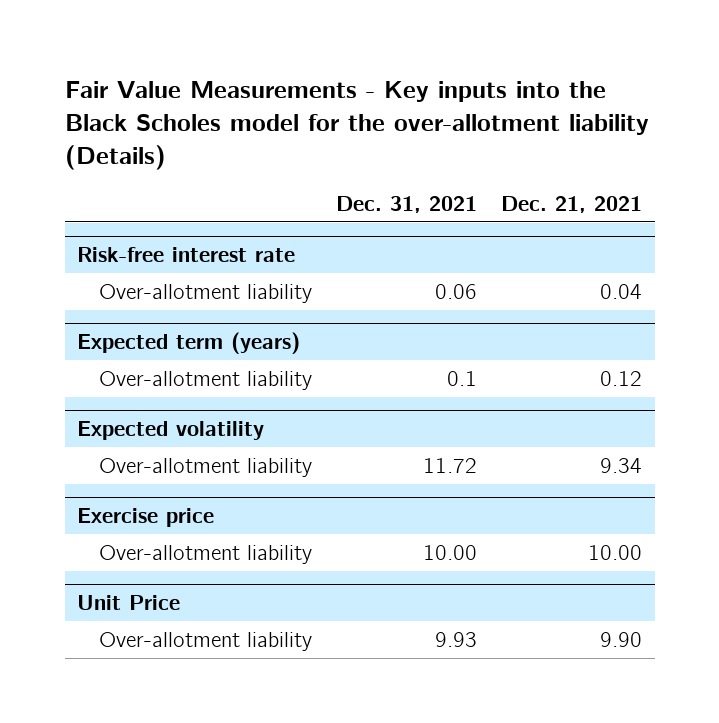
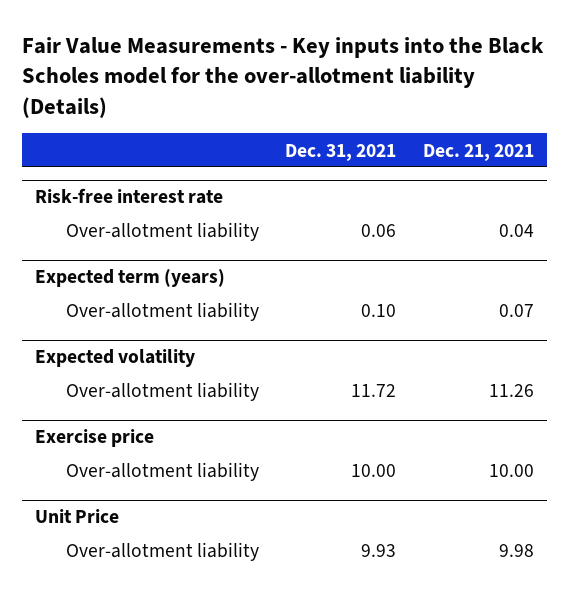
[446,370,477,386] 0.1 -> [361,304,397,318] 0.10
[600,370,643,386] 0.12 -> [498,304,534,318] 0.07
[600,457,643,473] 9.34 -> [488,384,534,398] 11.26
[600,631,643,647] 9.90 -> [498,544,534,558] 9.98

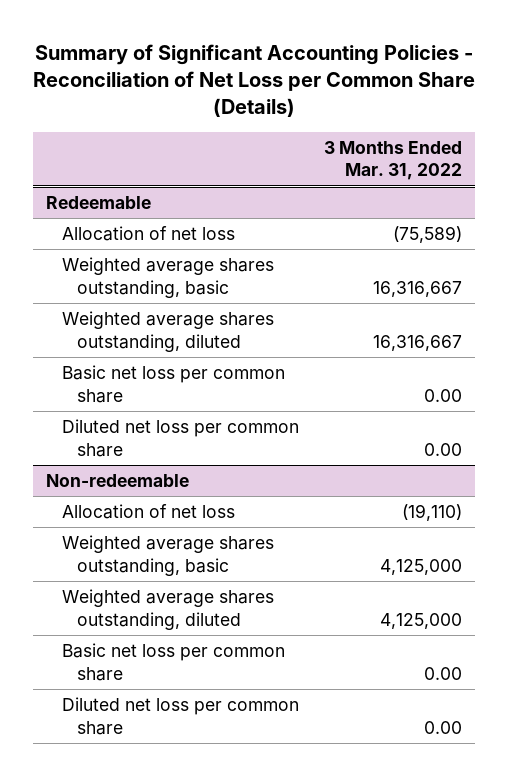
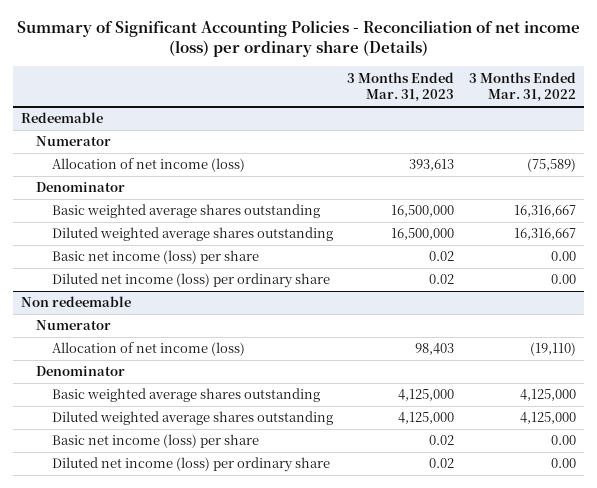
[33,44,476,118] Summary of Significant Accounting Policies - Reconciliation of Net Loss per Common Share (Details) -> [16,20,580,58] Summary of Significant Accounting Policies - Reconciliation of net income (loss) per ordinary share (Details)
none -> [347,71,455,103] 3 Months Ended Mar. 31, 2023
none -> [36,136,112,147] Numerator
[61,226,235,242] Allocation of net loss -> [51,158,245,173] Allocation of net income (loss)
none -> [36,182,126,193] Denominator
[61,257,274,298] Weighted average shares outstanding, basic -> [51,204,320,219] Basic weighted average shares outstanding
[61,311,274,352] Weighted average shares outstanding, diluted -> [51,227,333,242] Diluted weighted average shares outstanding
[61,365,285,403] Basic net loss per common share -> [51,250,259,265] Basic net income (loss) per share
[61,419,299,457] Diluted net loss per common share -> [51,273,330,289] Diluted net income (loss) per ordinary share
[45,474,189,488] Non-redeemable -> [20,296,131,308] Non redeemable
none -> [36,320,112,331] Numerator
[61,504,235,520] Allocation of net loss -> [51,342,245,357] Allocation of net income (loss)
none -> [36,366,126,377] Denominator
[61,535,274,576] Weighted average shares outstanding, basic -> [51,388,320,403] Basic weighted average shares outstanding
[61,589,274,630] Weighted average shares outstanding, diluted -> [51,411,333,426] Diluted weighted average shares outstanding
[61,643,285,681] Basic net loss per common share -> [51,434,259,449] Basic net income (loss) per share
[61,697,299,735] Diluted net loss per common share -> [51,457,330,473] Diluted net income (loss) per ordinary share

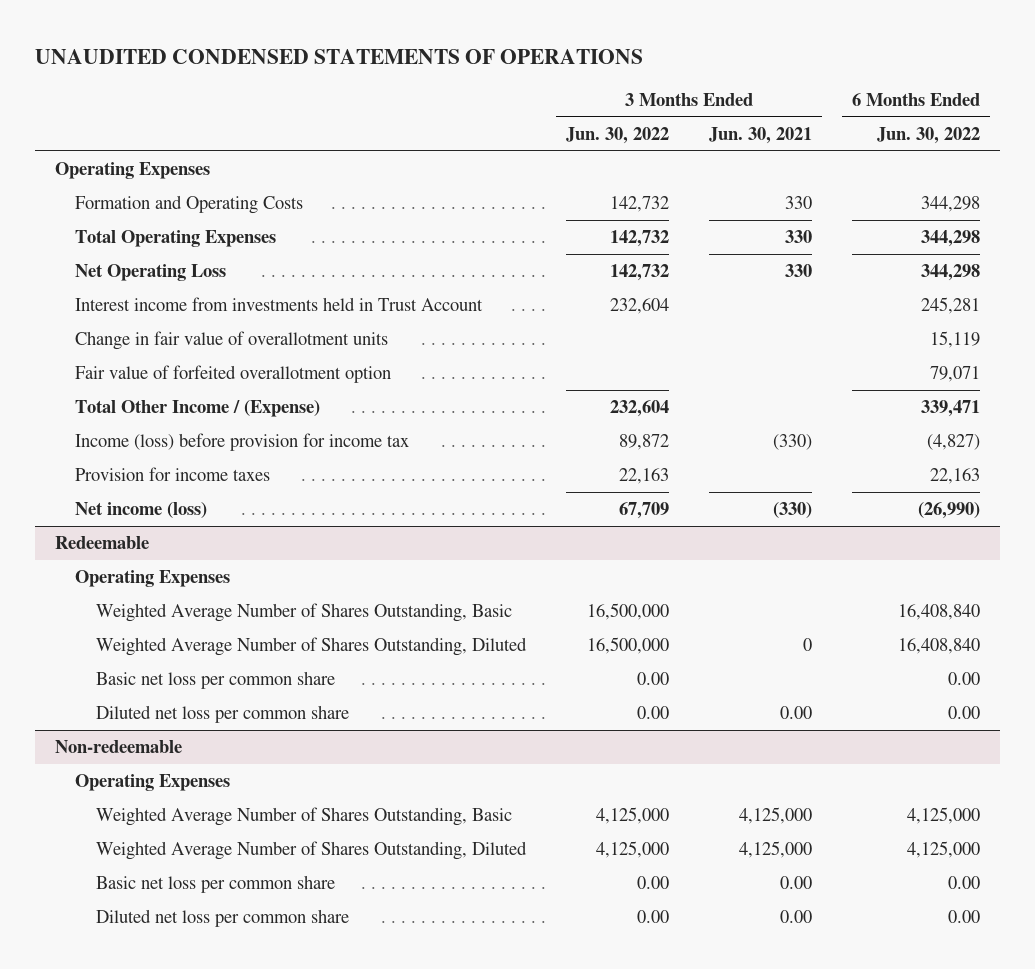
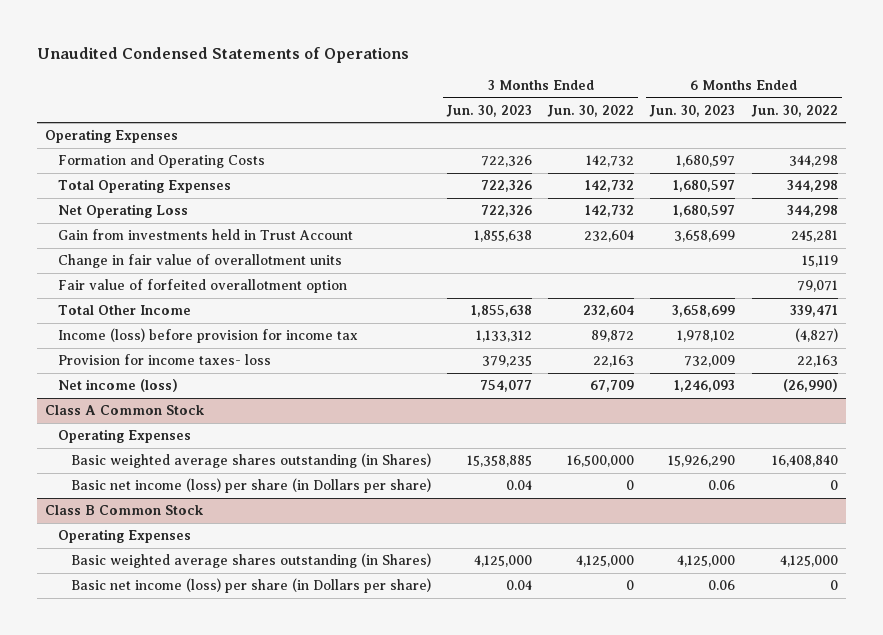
[34,48,643,64] UNAUDITED CONDENSED STATEMENTS OF OPERATIONS -> [37,47,410,64] Unaudited Condensed Statements of Operations
[708,126,812,144] Jun. 30, 2021 -> none
none -> [446,104,533,117] Jun. 30, 2023
none -> [649,104,736,117] Jun. 30, 2023
[75,297,484,312] Interest income from investments held in Trust Account -> [58,229,354,241] Gain from investments held in Trust Account
[75,400,321,418] Total Other Income / (Expense) -> [58,305,192,316] Total Other Income
[75,467,271,482] Provision for income taxes -> [58,354,272,366] Provision for income taxes- loss
[54,536,149,550] Redeemable -> none
none -> [45,405,206,416] Class A Common Stock
[96,637,528,657] Weighted Average Number of Shares Outstanding, Diluted -> none
[96,705,350,724] Diluted net loss per common share -> none
[54,740,182,754] Non-redeemable -> none
[96,603,513,623] Weighted Average Number of Shares Outstanding, Basic -> [71,453,432,469] Basic weighted average shares outstanding (in Shares)
[96,671,336,690] Basic net loss per common share -> [71,478,432,494] Basic net income (loss) per share (in Dollars per share)
[637,672,670,686] 0.00 -> [626,480,635,491] 0
[947,672,980,686] 0.00 -> [829,480,838,491] 0
none -> [45,505,205,516] Class B Common Stock
[96,841,528,861] Weighted Average Number of Shares Outstanding, Diluted -> none
[96,909,350,928] Diluted net loss per common share -> none
[96,807,513,827] Weighted Average Number of Shares Outstanding, Basic -> [71,553,432,569] Basic weighted average shares outstanding (in Shares)
[96,875,336,894] Basic net loss per common share -> [71,578,432,594] Basic net income (loss) per share (in Dollars per share)
[637,876,670,890] 0.00 -> [626,580,635,591] 0
[947,876,980,890] 0.00 -> [829,580,838,591] 0

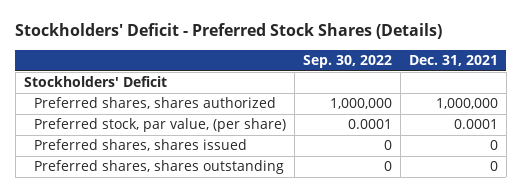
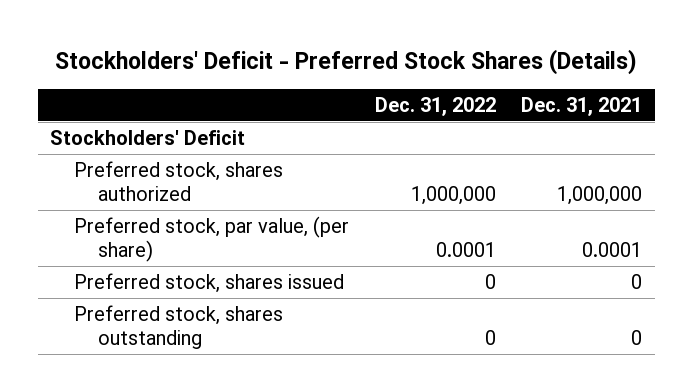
[302,55,392,69] Sep. 30, 2022 -> none
none -> [374,96,496,116] Dec. 31, 2022
[34,97,277,110] Preferred shares, shares authorized -> [74,161,284,201] Preferred stock, shares authorized
[34,139,248,152] Preferred shares, shares issued -> [74,273,345,294] Preferred stock, shares issued
[34,160,285,175] Preferred shares, shares outstanding -> [74,305,284,349] Preferred stock, shares outstanding

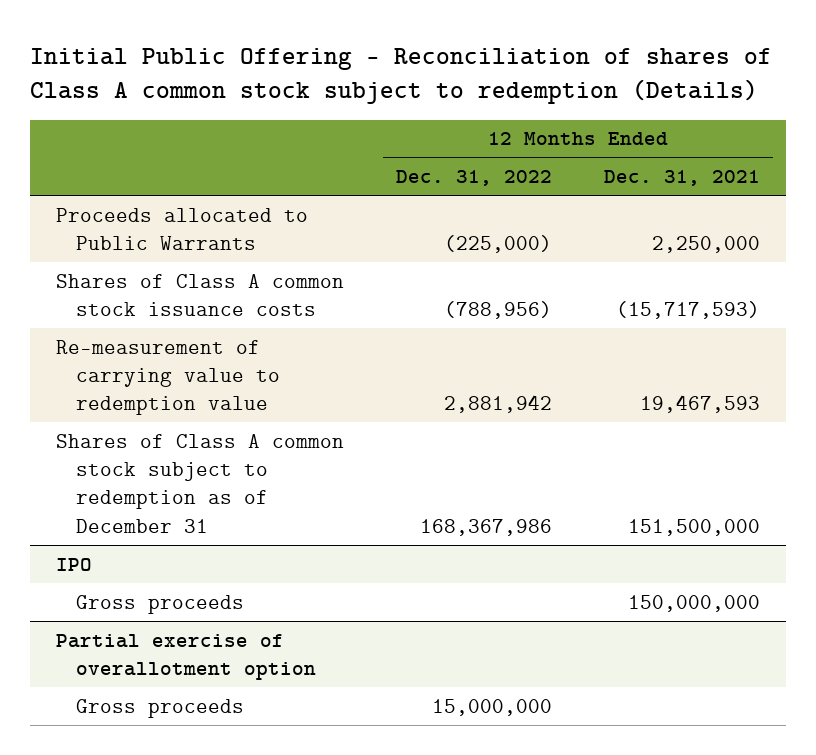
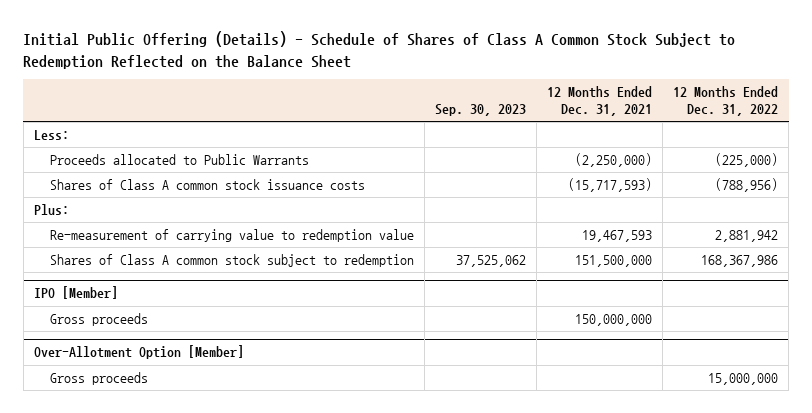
[29,47,772,104] Initial Public Offering - Reconciliation of shares of Class A common stock subject to redemption (Details) -> [23,31,736,69] Initial Public Offering (Details) - Schedule of Shares of Class A Common Stock Subject to Redemption Reflected on the Balance Sheet
none -> [434,104,526,117] Sep. 30, 2023
none -> [33,130,69,141] Less:
[651,235,760,253] 2,250,000 -> [574,153,652,168] (2,250,000)
none -> [33,204,69,216] Plus:
[55,433,344,533] Shares of Class A common stock subject to redemption as of December 31 -> [49,254,414,268] Shares of Class A common stock subject to redemption
[55,557,92,571] IPO -> [33,286,118,300] IPO [Member]
[55,633,316,680] Partial exercise of overallotment option -> [33,345,244,360] Over-Allotment Option [Member]

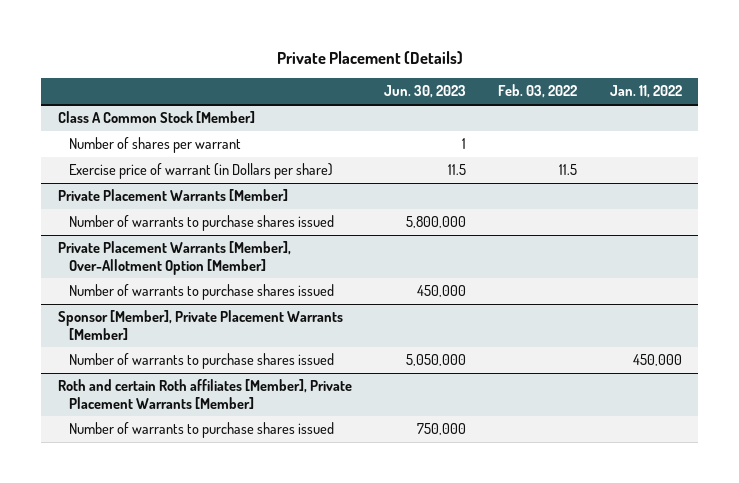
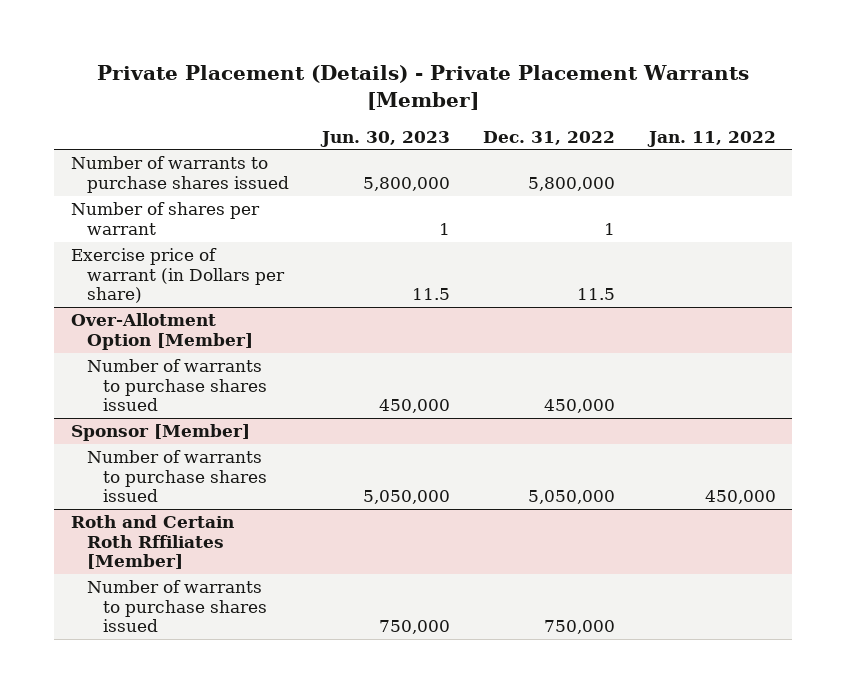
[276,50,463,64] Private Placement (Details) -> [97,65,750,110] Private Placement (Details) - Private Placement Warrants [Member]
[498,84,578,99] Feb. 03, 2022 -> none
none -> [483,130,616,145] Dec. 31, 2022
[57,111,255,124] Class A Common Stock [Member] -> none
none -> [70,156,290,193] Number of warrants to purchase shares issued
[68,215,334,232] Number of warrants to purchase shares issued -> none
[57,241,291,275] Private Placement Warrants [Member], Over-Allotment Option [Member] -> none
[57,189,288,202] Private Placement Warrants [Member] -> [70,313,254,350] Over-Allotment Option [Member]
[57,310,343,340] Sponsor [Member], Private Placement Warrants [Member] -> none
none -> [70,424,250,442] Sponsor [Member]
[57,379,352,409] Roth and certain Roth affiliates [Member], Private Placement Warrants [Member] -> none
none -> [70,515,234,570] Roth and Certain Roth Rffiliates [Member]

